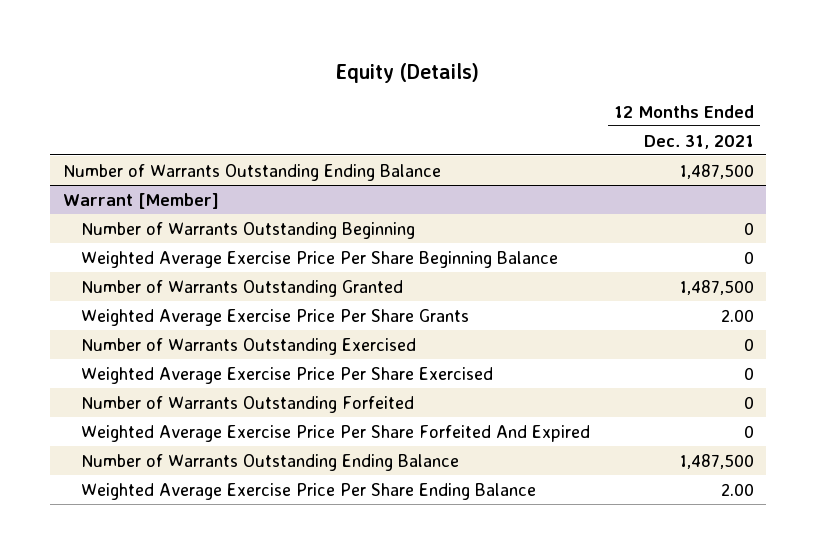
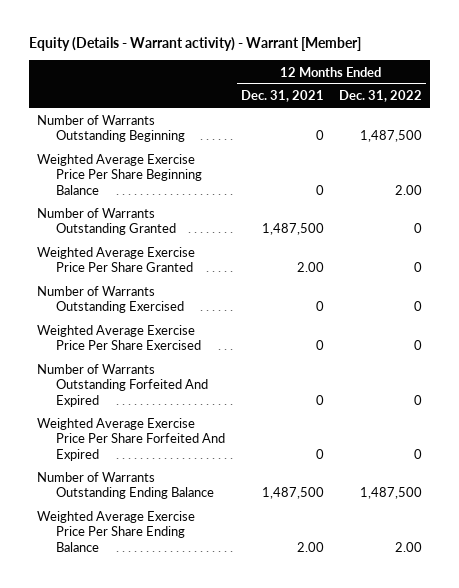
[336,62,480,83] Equity (Details) -> [28,36,361,51] Equity (Details - Warrant activity) - Warrant [Member]
none -> [339,90,423,103] Dec. 31, 2022
[62,163,441,181] Number of Warrants Outstanding Ending Balance -> none
[62,192,219,209] Warrant [Member] -> none
[80,308,469,326] Weighted Average Exercise Price Per Share Grants -> [36,247,195,273] Weighted Average Exercise Price Per Share Granted
[80,395,414,413] Number of Warrants Outstanding Forfeited -> [36,364,208,407] Number of Warrants Outstanding Forfeited And Expired

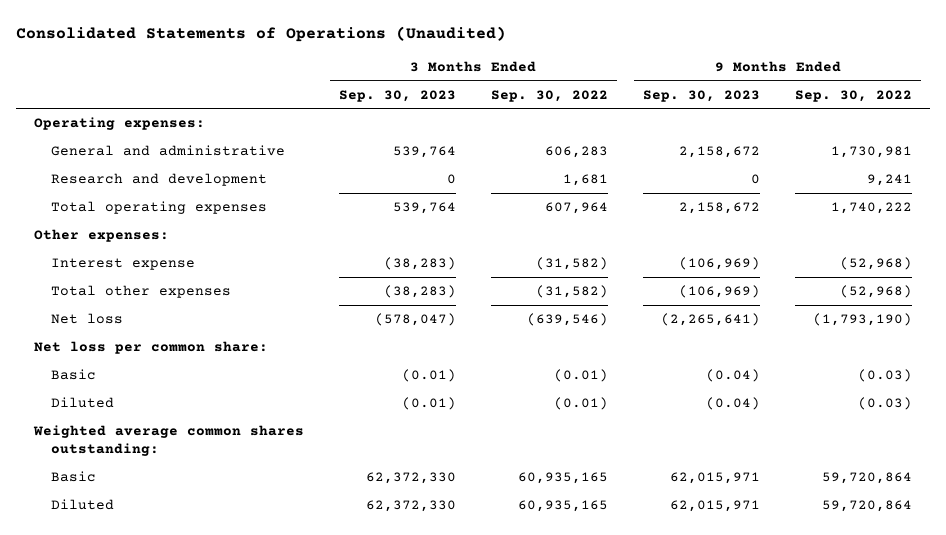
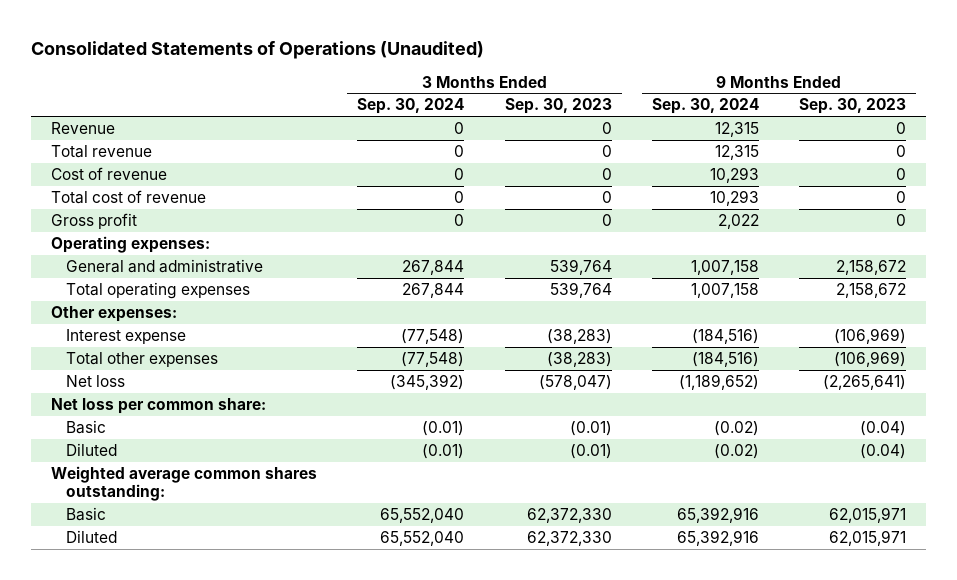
[491,89,609,102] Sep. 30, 2022 -> none
[795,89,913,102] Sep. 30, 2022 -> none
none -> [357,98,465,115] Sep. 30, 2024
none -> [651,98,759,115] Sep. 30, 2024
none -> [51,122,116,135] Revenue
none -> [51,145,153,159] Total revenue
none -> [51,167,168,181] Cost of revenue
none -> [51,190,207,205] Total cost of revenue
none -> [51,213,138,230] Gross profit
[51,173,268,187] Research and development -> none

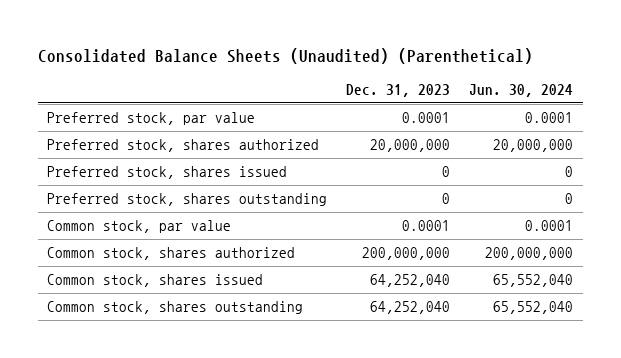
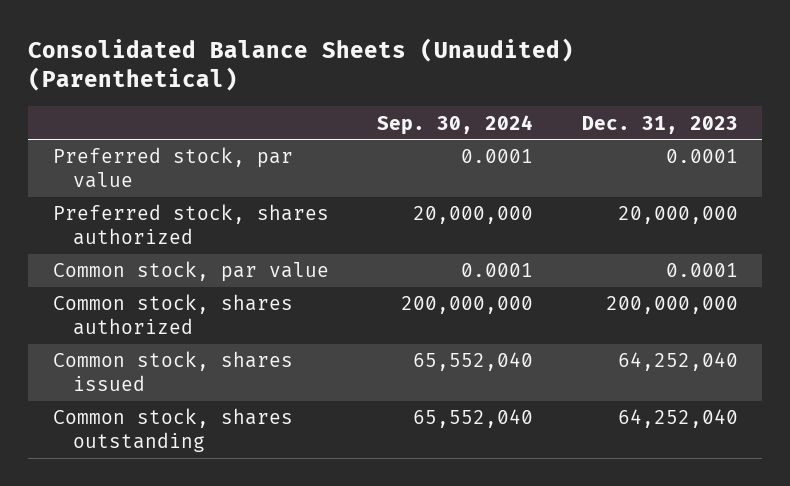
[469,84,574,98] Jun. 30, 2024 -> none
none -> [377,114,534,135] Sep. 30, 2024
[47,166,288,180] Preferred stock, shares issued -> none
[47,193,328,207] Preferred stock, shares outstanding -> none

